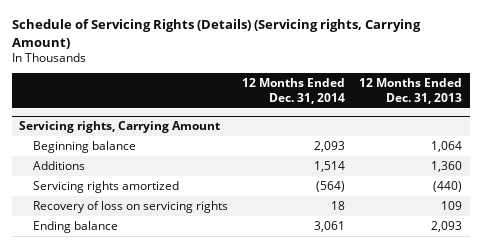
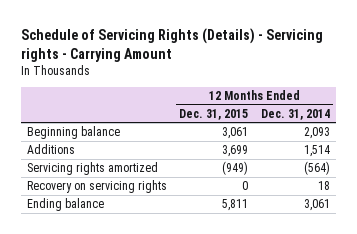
[11,19,421,49] Schedule of Servicing Rights (Details) (Servicing rights, Carrying Amount) -> [21,27,324,62] Schedule of Servicing Rights (Details) - Servicing rights - Carrying Amount
[359,78,463,104] 12 Months Ended Dec. 31, 2013 -> none
none -> [179,108,249,120] Dec. 31, 2015
[18,121,220,134] Servicing rights, Carrying Amount -> none
[32,200,228,213] Recovery of loss on servicing rights -> [27,180,168,194] Recovery on servicing rights

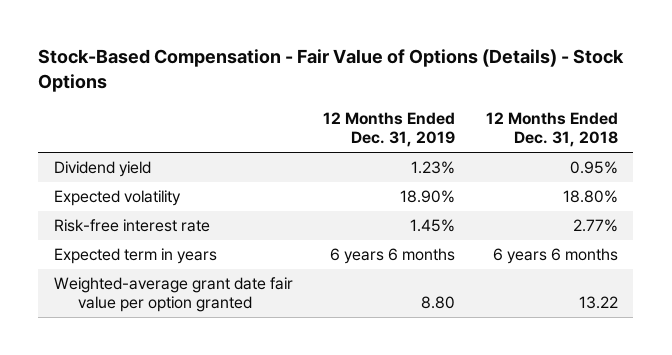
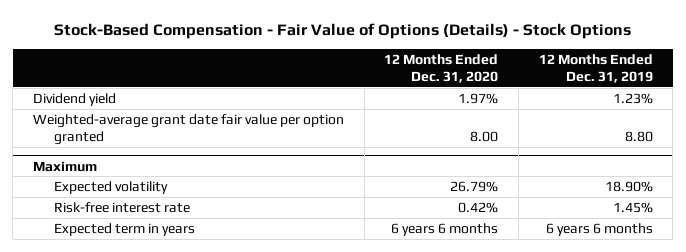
[485,112,618,148] 12 Months Ended Dec. 31, 2018 -> none
none -> [384,53,499,83] 12 Months Ended Dec. 31, 2020
[53,277,293,313] Weighted-average grant date fair value per option granted -> [33,113,345,146] Weighted-average grant date fair value per option granted
none -> [33,160,98,172] Maximum

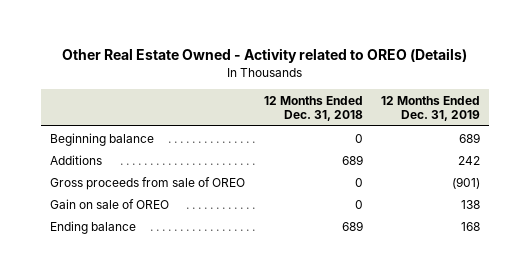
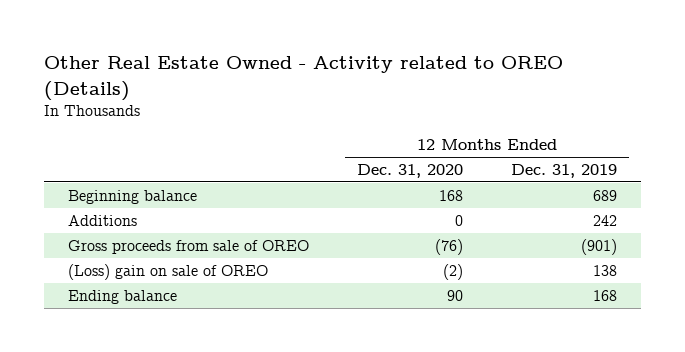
[263,95,363,121] 12 Months Ended Dec. 31, 2018 -> none
none -> [356,164,463,179] Dec. 31, 2020
[50,198,170,209] Gain on sale of OREO -> [68,263,269,280] (Loss) gain on sale of OREO

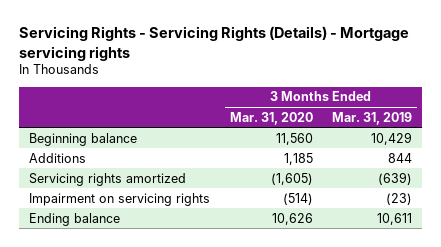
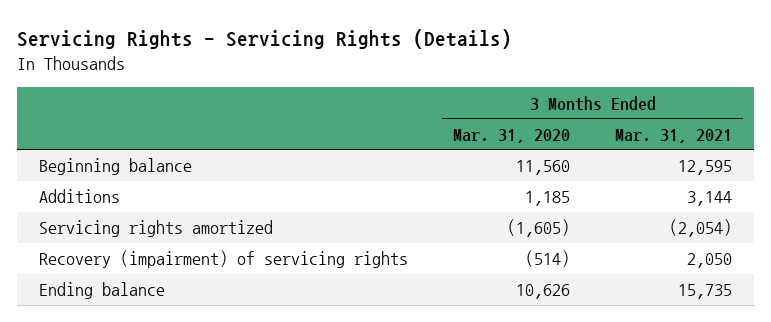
[19,26,410,61] Servicing Rights - Servicing Rights (Details) - Mortgage servicing rights -> [16,28,512,49] Servicing Rights - Servicing Rights (Details)
[332,111,413,125] Mar. 31, 2019 -> none
none -> [615,128,733,143] Mar. 31, 2021
[29,192,211,206] Impairment on servicing rights -> [39,250,409,269] Recovery (impairment) of servicing rights

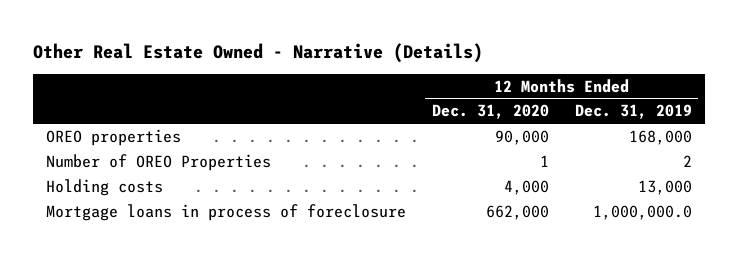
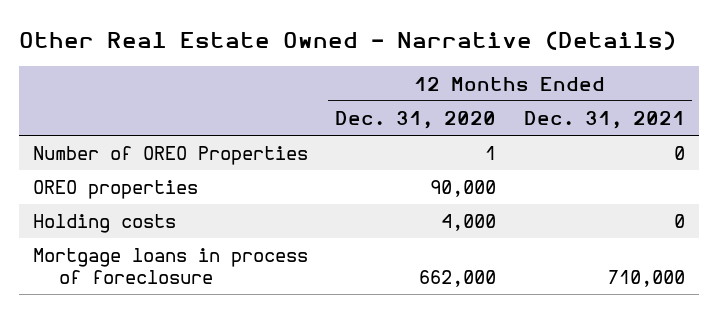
[574,104,692,120] Dec. 31, 2019 -> none
none -> [523,110,685,129] Dec. 31, 2021
[46,128,182,146] OREO properties -> [32,180,198,200] OREO properties

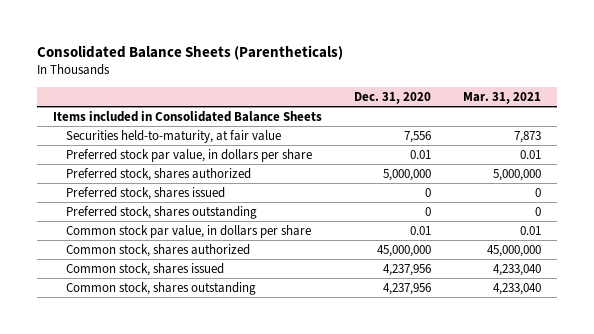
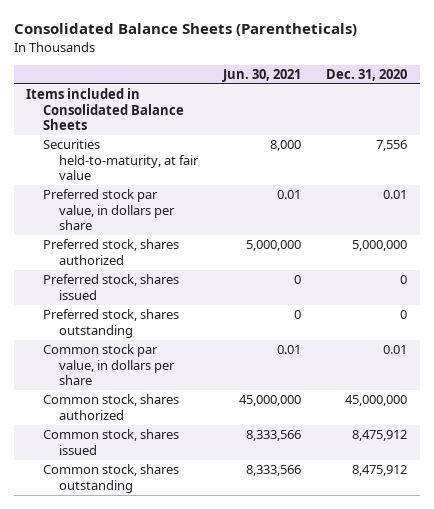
[463,92,542,105] Mar. 31, 2021 -> none
none -> [222,68,302,82] Jun. 30, 2021
[383,263,432,276] 4,237,956 -> [352,430,408,442] 8,475,912
[383,282,432,295] 4,237,956 -> [352,465,408,477] 8,475,912

